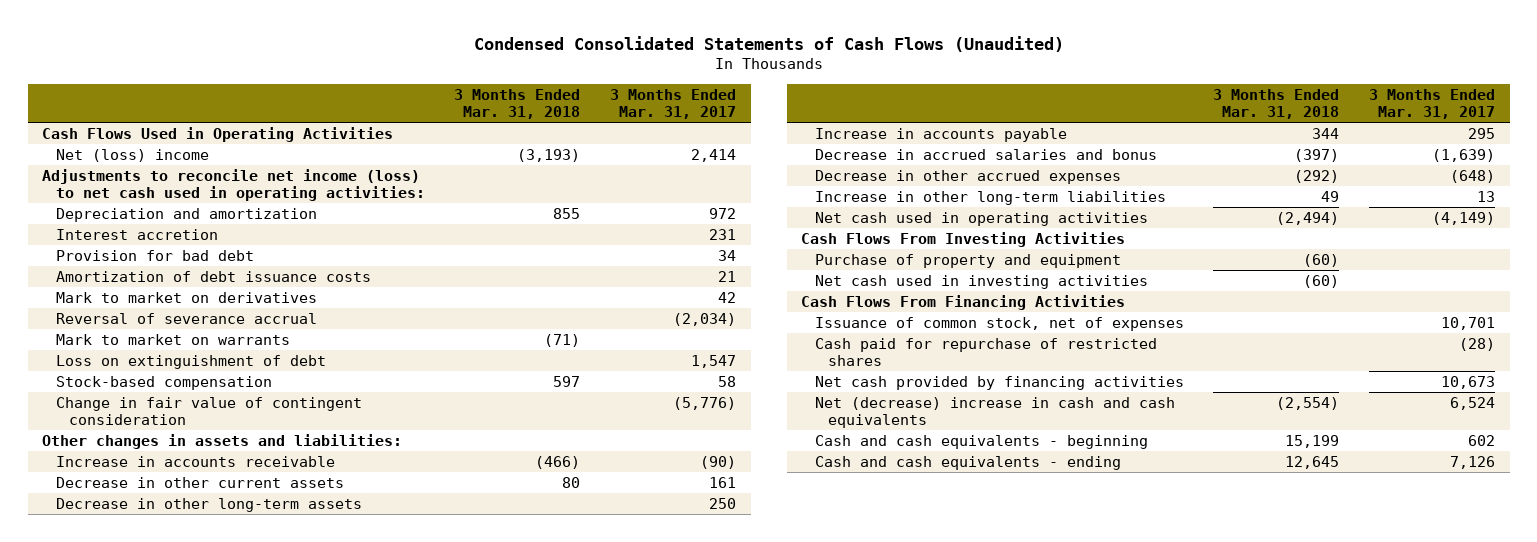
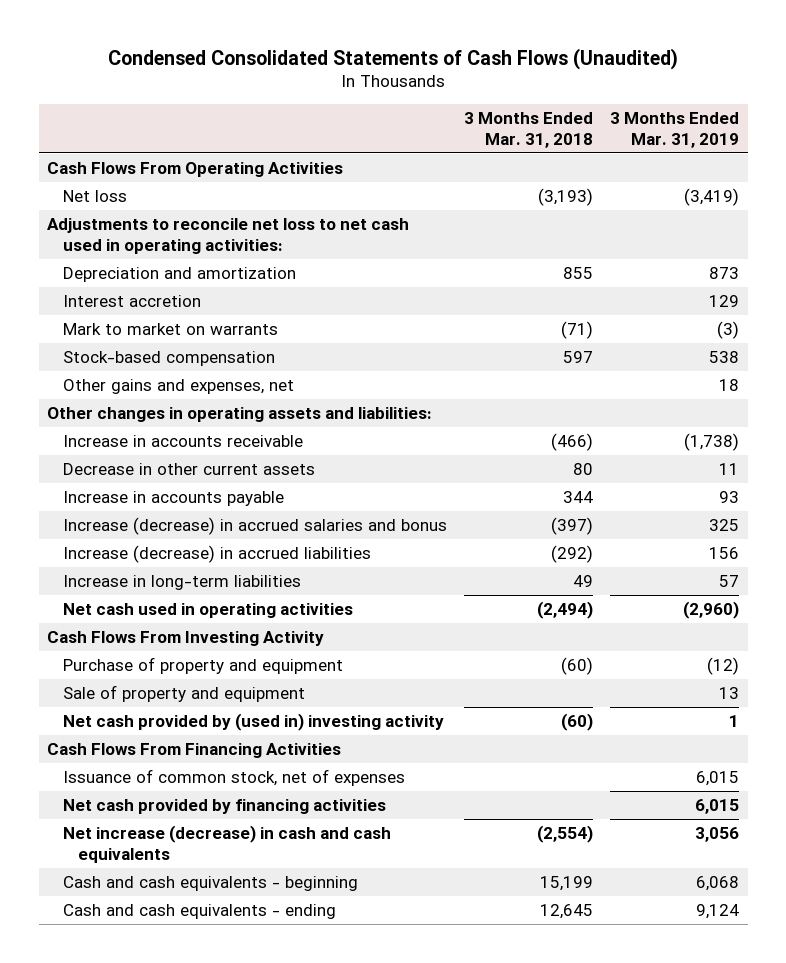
[609,88,736,119] 3 Months Ended Mar. 31, 2017 -> none
none -> [609,112,739,148] 3 Months Ended Mar. 31, 2019
[42,126,394,142] Cash Flows Used in Operating Activities -> [47,161,344,177] Cash Flows From Operating Activities
[55,148,209,162] Net (loss) income -> [62,189,127,202] Net loss
[42,168,425,202] Adjustments to reconcile net income (loss) to net cash used in operating activities: -> [47,217,410,254] Adjustments to reconcile net loss to net cash used in operating activities:
[55,249,254,261] Provision for bad debt -> none
[55,270,371,282] Amortization of debt issuance costs -> none
[55,291,317,303] Mark to market on derivatives -> none
[55,312,317,324] Reversal of severance accrual -> none
[55,354,326,369] Loss on extinguishment of debt -> none
[55,396,362,426] Change in fair value of contingent consideration -> none
none -> [62,378,294,394] Other gains and expenses, net
[42,433,403,449] Other changes in assets and liabilities: -> [47,406,433,422] Other changes in operating assets and liabilities:
[55,497,362,512] Decrease in other long-term assets -> none
[814,148,1157,160] Decrease in accrued salaries and bonus -> [62,516,447,535] Increase (decrease) in accrued salaries and bonus
[814,169,1121,184] Decrease in other accrued expenses -> [62,544,371,563] Increase (decrease) in accrued liabilities
[814,190,1166,205] Increase in other long-term liabilities -> [62,574,301,590] Increase in long-term liabilities
[801,231,1126,247] Cash Flows From Investing Activities -> [47,630,325,646] Cash Flows From Investing Activity
none -> [62,684,305,702] Sale of property and equipment
[814,274,1148,289] Net cash used in investing activities -> [62,712,444,731] Net cash provided by (used in) investing activity
[814,337,1157,367] Cash paid for repurchase of restricted shares -> none
[814,396,1175,429] Net (decrease) increase in cash and cash equivalents -> [62,824,391,863] Net increase (decrease) in cash and cash equivalents

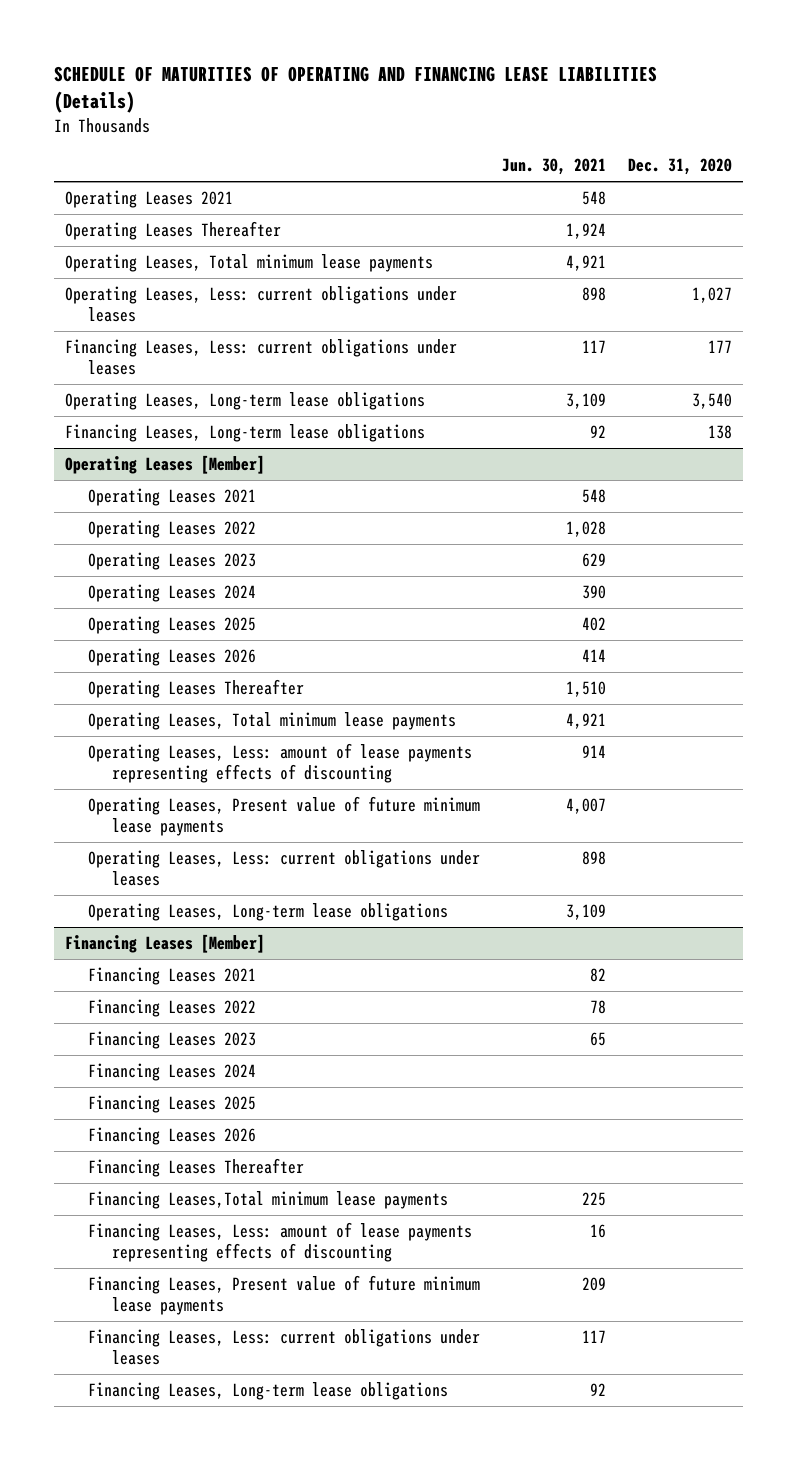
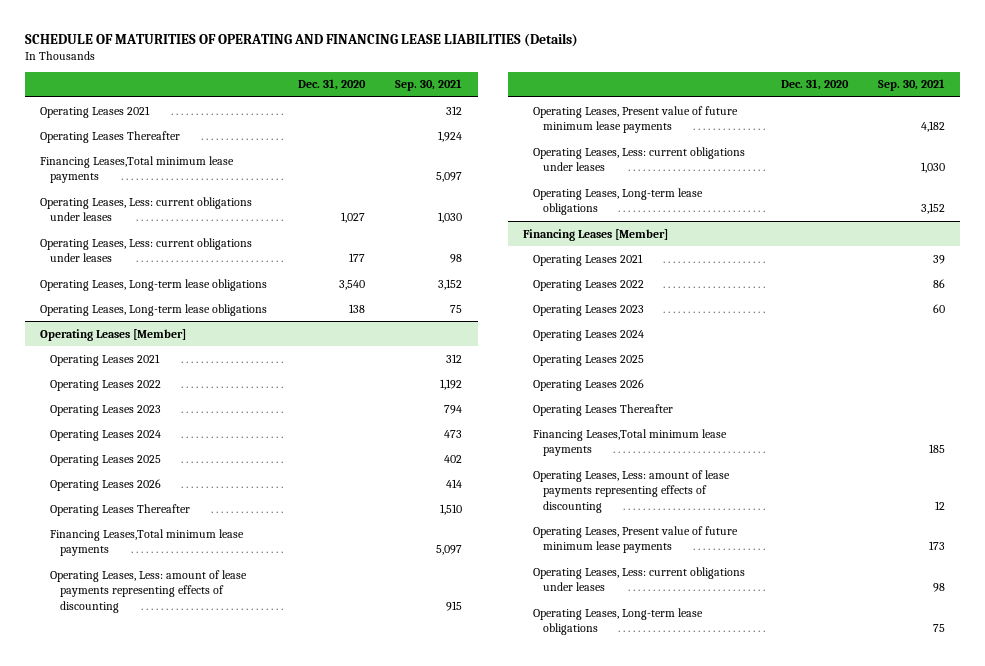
[502,158,607,176] Jun. 30, 2021 -> none
none -> [395,79,463,92] Sep. 30, 2021
[64,254,433,273] Operating Leases, Total minimum lease payments -> [40,155,235,184] Financing Leases,Total minimum lease payments
[64,339,457,376] Financing Leases, Less: current obligations under leases -> [40,237,253,263] Operating Leases, Less: current obligations under leases
[64,424,425,443] Financing Leases, Long-term lease obligations -> [40,303,268,316] Operating Leases, Long-term lease obligations
[88,712,457,731] Operating Leases, Total minimum lease payments -> [50,528,245,557] Financing Leases,Total minimum lease payments
[88,967,257,986] Financing Leases 2021 -> [533,253,644,266] Operating Leases 2021
[88,999,257,1018] Financing Leases 2022 -> [533,279,645,291] Operating Leases 2022
[88,1031,257,1050] Financing Leases 2023 -> [533,304,645,316] Operating Leases 2023
[88,1063,257,1082] Financing Leases 2024 -> [533,329,645,341] Operating Leases 2024
[88,1095,257,1114] Financing Leases 2025 -> [533,354,645,366] Operating Leases 2025
[88,1127,257,1146] Financing Leases 2026 -> [533,378,645,391] Operating Leases 2026
[88,1158,305,1178] Financing Leases Thereafter -> [533,403,674,416] Operating Leases Thereafter
[88,1222,473,1263] Financing Leases, Less: amount of lease payments representing effects of discounting -> [533,469,731,513] Operating Leases, Less: amount of lease payments representing effects of discounting
[88,1275,481,1316] Financing Leases, Present value of future minimum lease payments -> [533,525,739,554] Operating Leases, Present value of future minimum lease payments
[88,1329,481,1366] Financing Leases, Less: current obligations under leases -> [533,566,746,592] Operating Leases, Less: current obligations under leases
[88,1382,449,1401] Financing Leases, Long-term lease obligations -> [533,607,704,636] Operating Leases, Long-term lease obligations

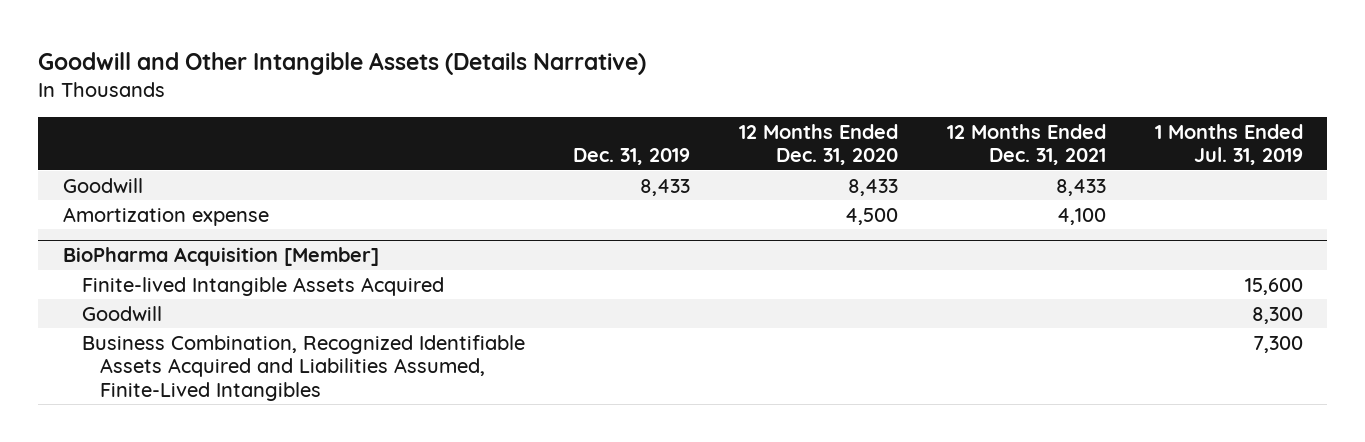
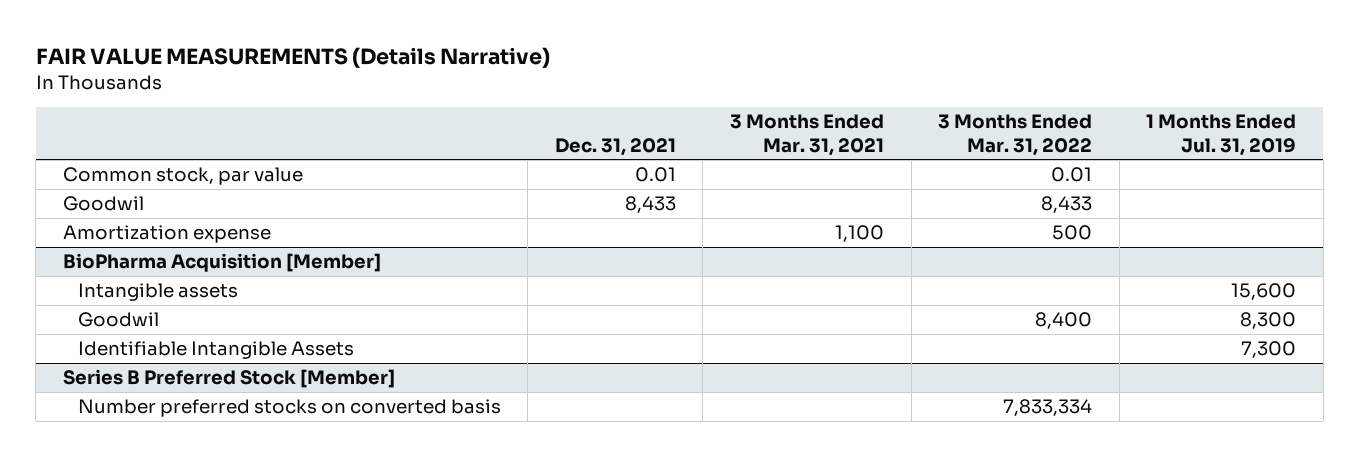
[38,51,647,75] Goodwill and Other Intangible Assets (Details Narrative) -> [35,47,550,69] FAIR VALUE MEASUREMENTS (Details Narrative)
[573,148,691,166] Dec. 31, 2019 -> none
[739,123,899,166] 12 Months Ended Dec. 31, 2020 -> none
[946,123,1106,166] 12 Months Ended Dec. 31, 2021 -> none
none -> [554,137,676,156] Dec. 31, 2021
none -> [730,114,885,156] 3 Months Ended Mar. 31, 2021
none -> [938,114,1093,156] 3 Months Ended Mar. 31, 2022
none -> [62,167,303,186] Common stock, par value
[62,177,143,193] Goodwill -> [62,196,144,212] Goodwil
[81,276,444,296] Finite-lived Intangible Assets Acquired -> [77,283,238,302] Intangible assets
[81,305,162,321] Goodwill -> [77,312,159,328] Goodwil
[81,334,525,401] Business Combination, Recognized Identifiable Assets Acquired and Liabilities Assumed, Finite-Lived Intangibles -> [77,341,354,360] Identifiable Intangible Assets
none -> [62,369,395,389] Series B Preferred Stock [Member]
none -> [77,399,501,418] Number preferred stocks on converted basis

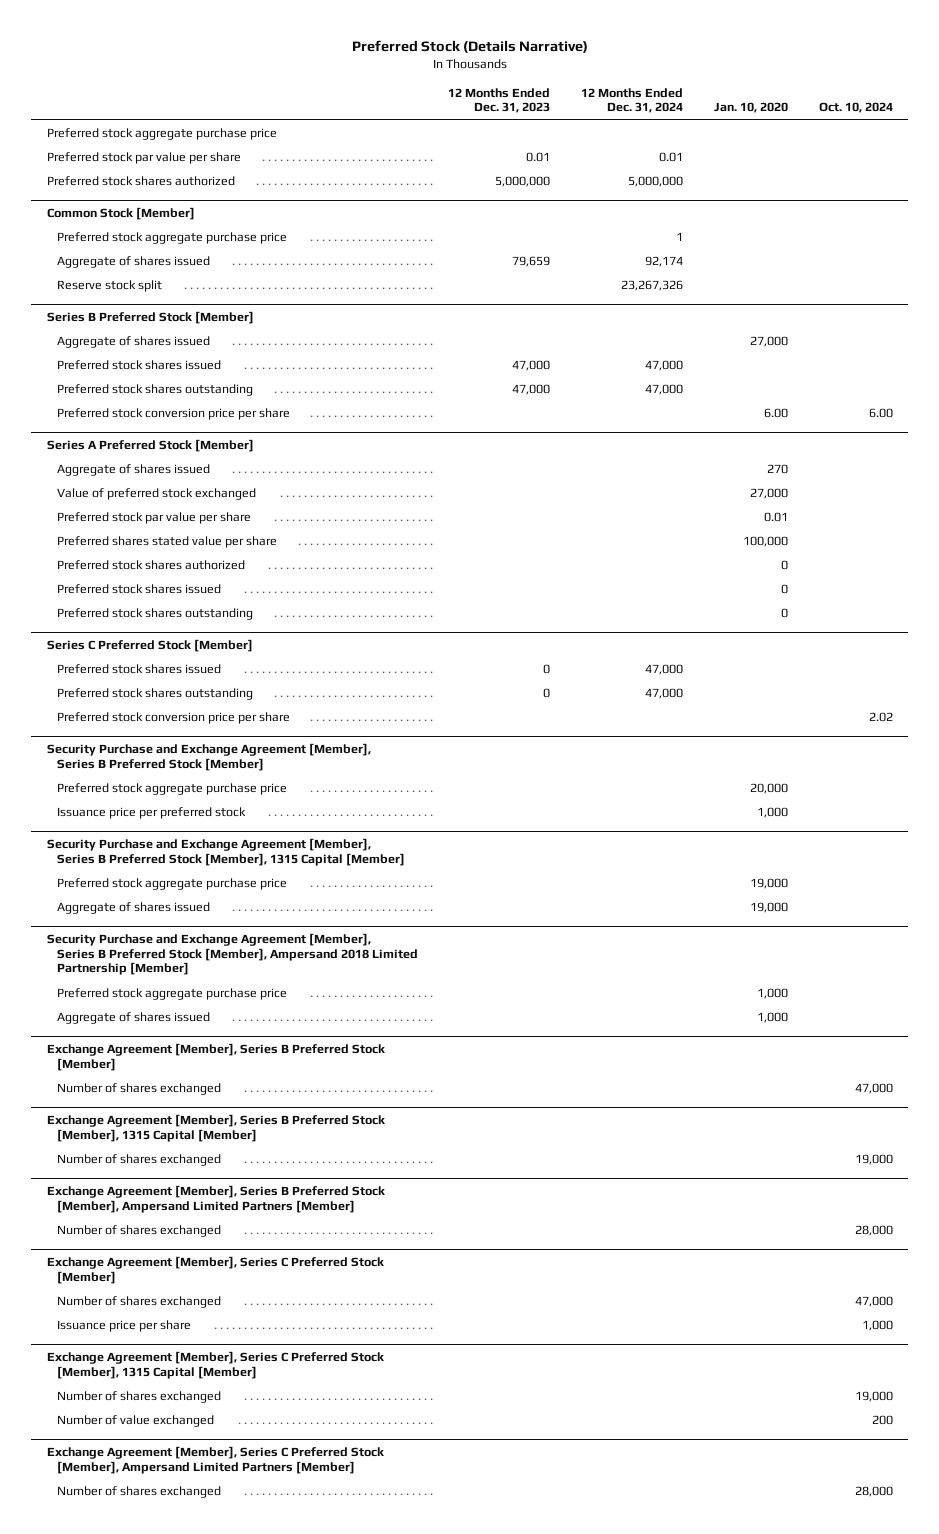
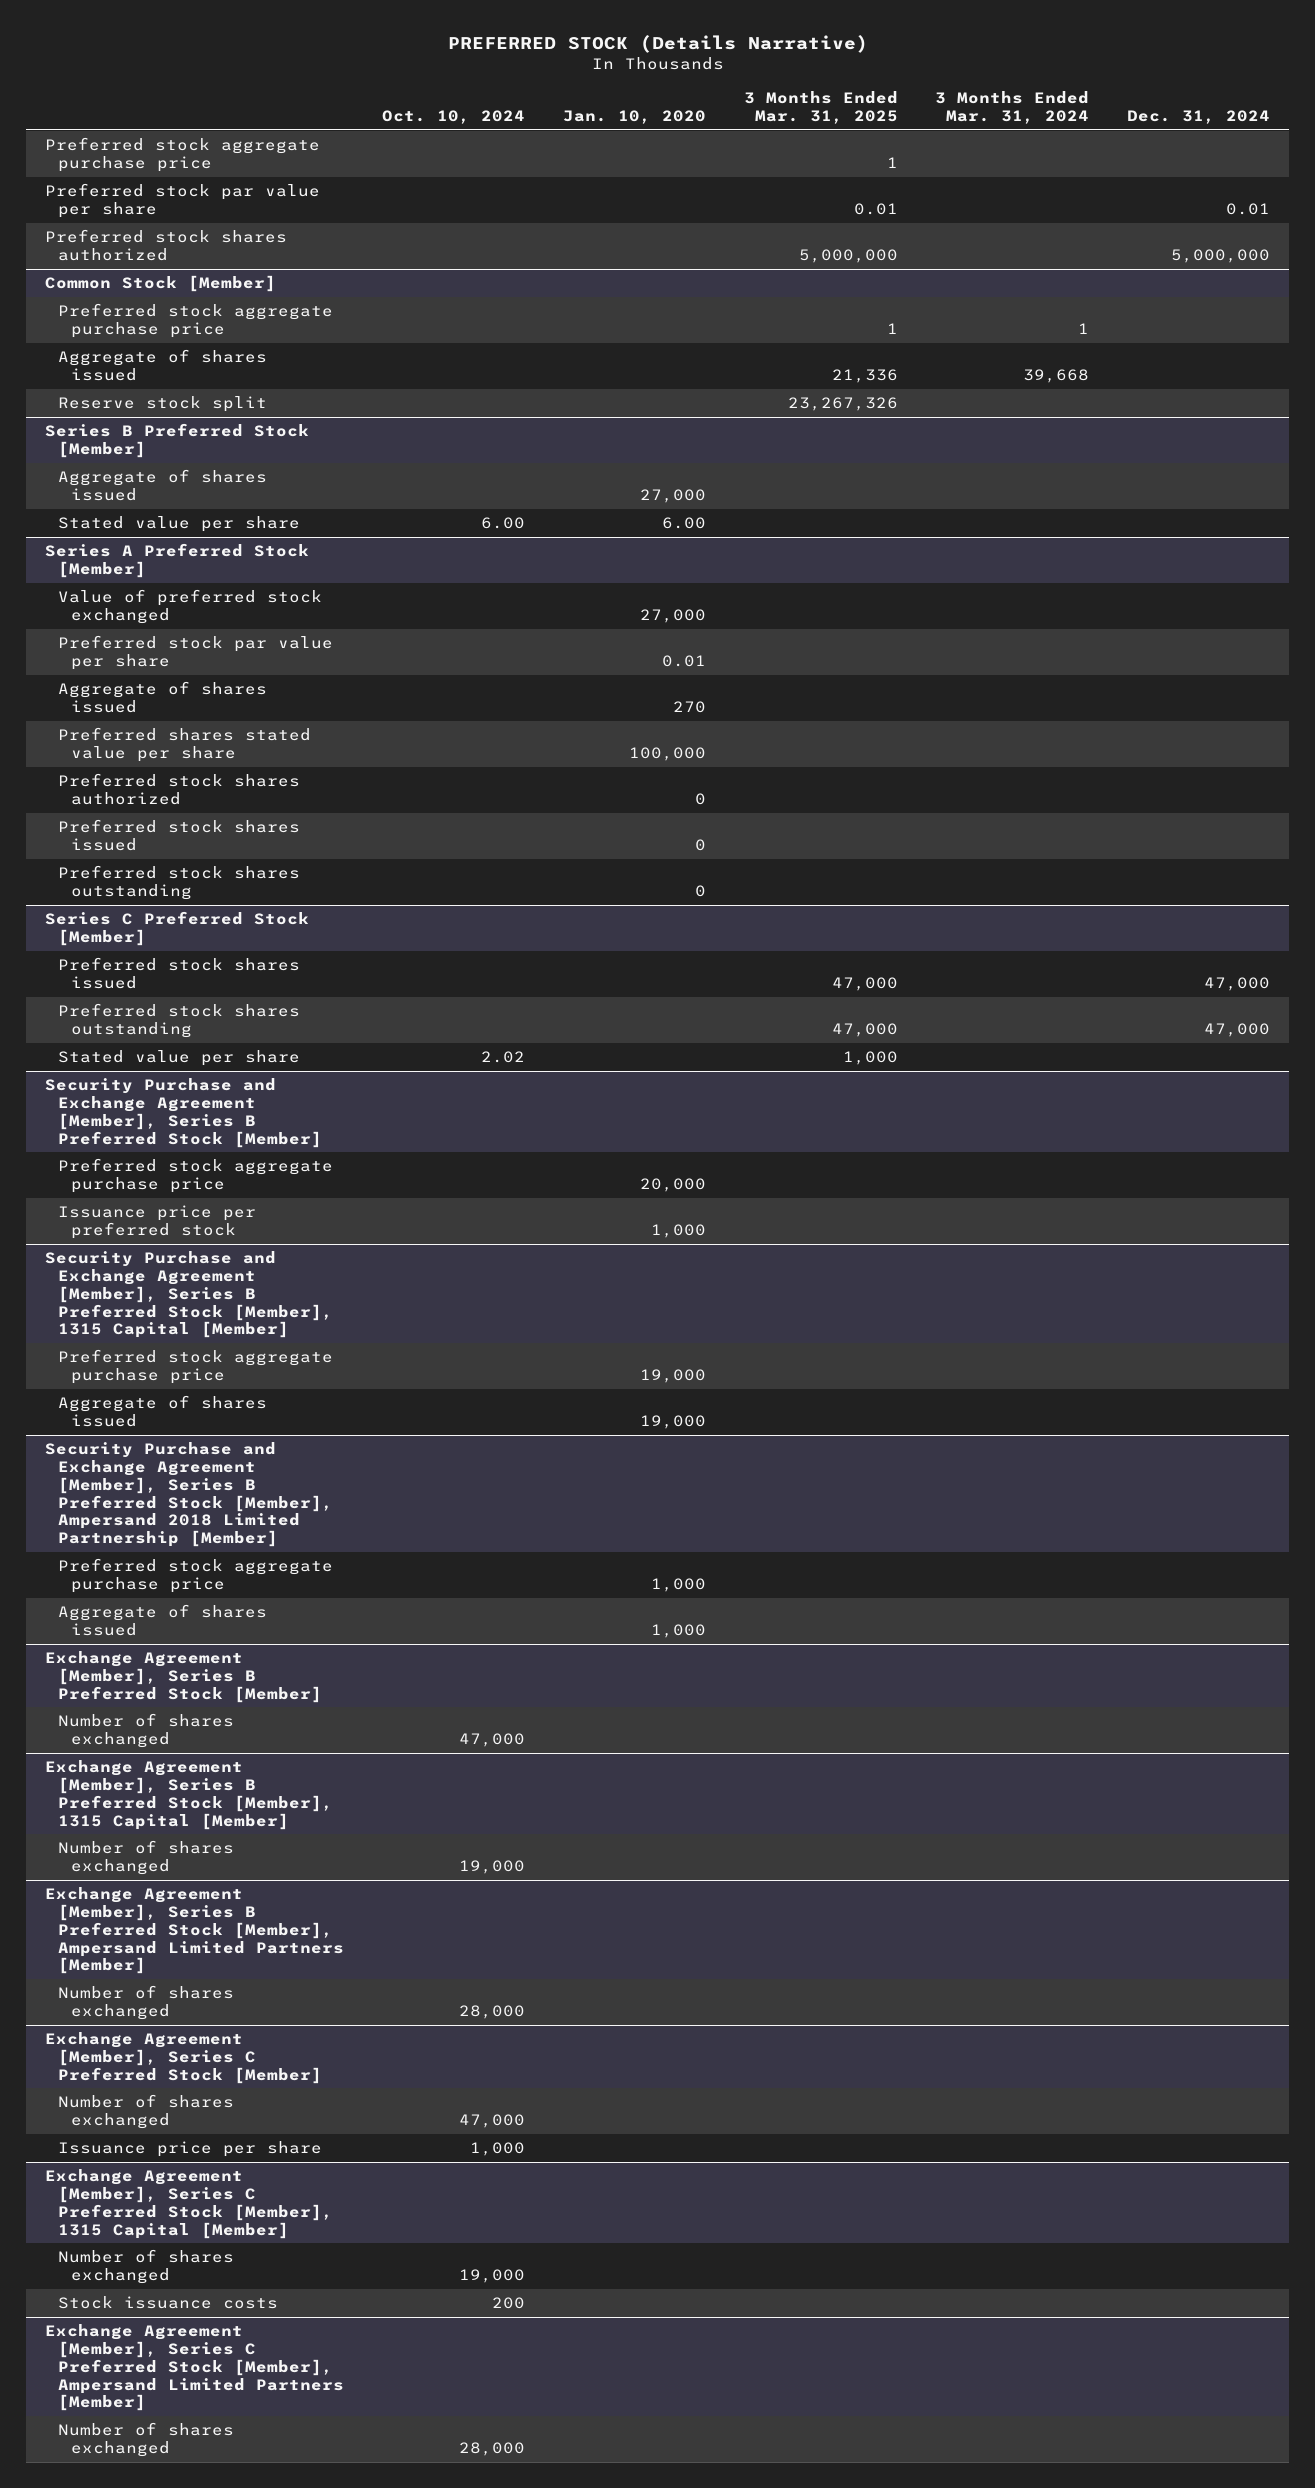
[351,39,588,53] Preferred Stock (Details Narrative) -> [447,35,868,54] PREFERRED STOCK (Details Narrative)
[448,87,551,114] 12 Months Ended Dec. 31, 2023 -> none
[581,87,684,114] 12 Months Ended Dec. 31, 2024 -> none
none -> [743,91,898,125] 3 Months Ended Mar. 31, 2025
none -> [935,91,1090,125] 3 Months Ended Mar. 31, 2024
none -> [1127,110,1271,125] Dec. 31, 2024
[56,360,221,371] Preferred stock shares issued -> none
[56,384,253,397] Preferred stock shares outstanding -> none
[56,408,290,421] Preferred stock conversion price per share -> [57,516,300,533] Stated value per share
[56,464,210,477] Aggregate of shares issued -> [57,681,267,713] Aggregate of shares issued
[56,712,290,725] Preferred stock conversion price per share -> [57,1050,300,1067] Stated value per share
[56,1415,214,1428] Number of value exchanged -> none
none -> [57,2296,278,2310] Stock issuance costs

